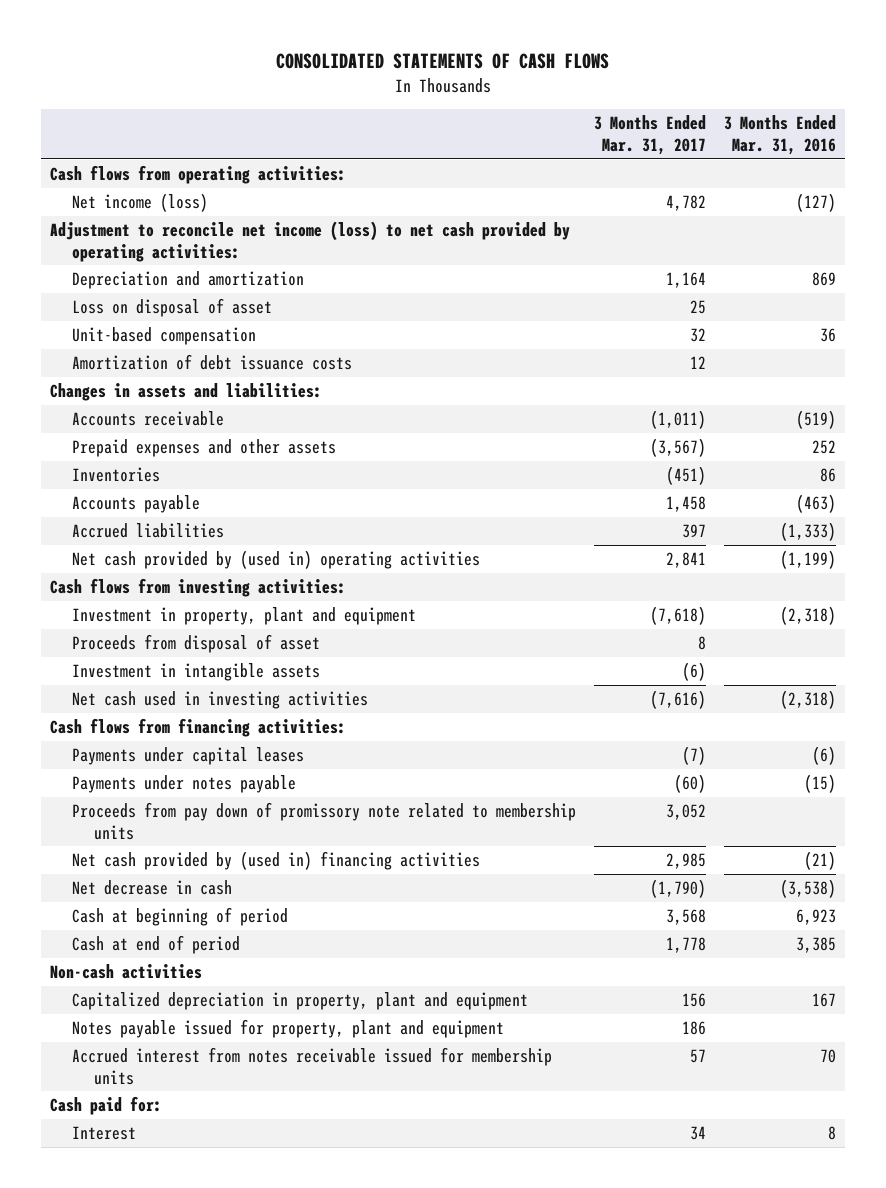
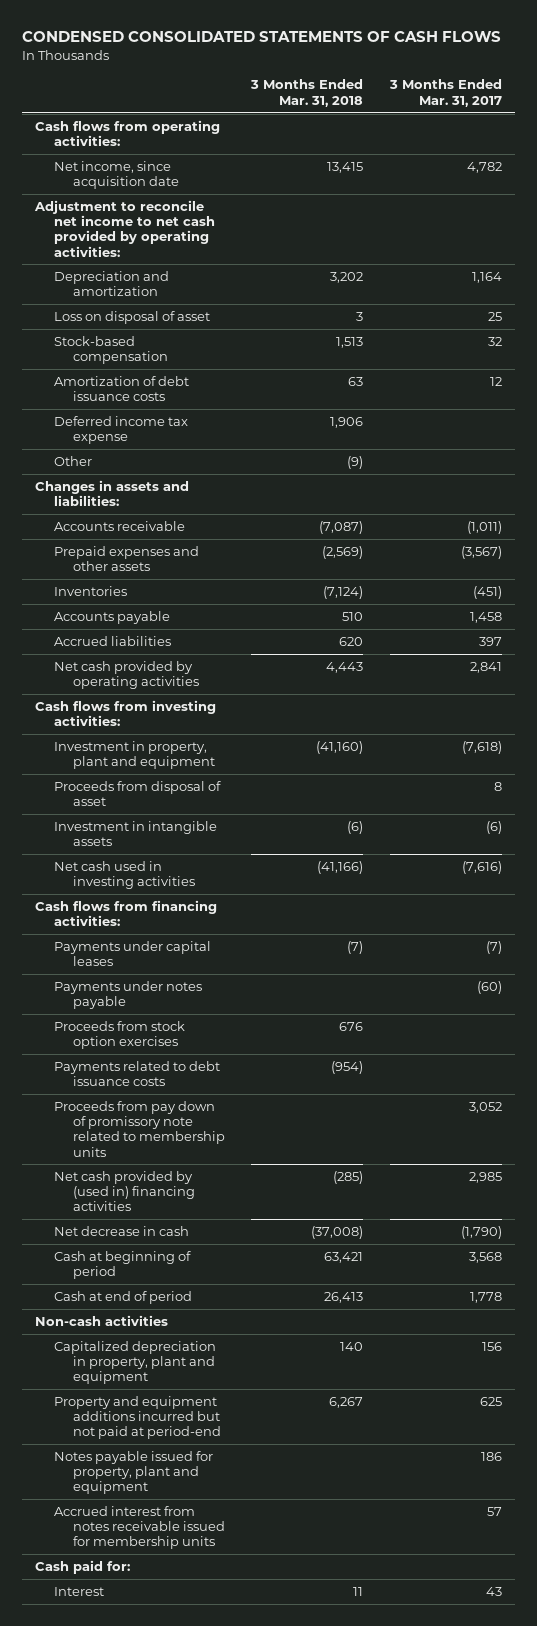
[275,52,609,69] CONSOLIDATED STATEMENTS OF CASH FLOWS -> [21,31,501,43] CONDENSED CONSOLIDATED STATEMENTS OF CASH FLOWS
[723,115,836,155] 3 Months Ended Mar. 31, 2016 -> none
none -> [250,79,364,107] 3 Months Ended Mar. 31, 2018
[71,193,208,213] Net income (loss) -> [53,160,179,190] Net income, since acquisition date
[49,221,570,262] Adjustment to reconcile net income (loss) to net cash provided by operating activities: -> [34,199,215,257] Adjustment to reconcile net income to net cash provided by operating activities:
[71,327,256,346] Unit-based compensation -> [53,335,168,365] Stock-based compensation
none -> [53,415,188,445] Deferred income tax expense
none -> [53,455,92,466] Other
[71,550,480,570] Net cash provided by (used in) operating activities -> [53,660,199,690] Net cash provided by operating activities
none -> [53,1020,185,1050] Proceeds from stock option exercises
none -> [53,1060,220,1087] Payments related to debt issuance costs
none -> [53,1395,221,1440] Property and equipment additions incurred but not paid at period-end
[689,1126,706,1141] 34 -> [485,1586,502,1596] 43

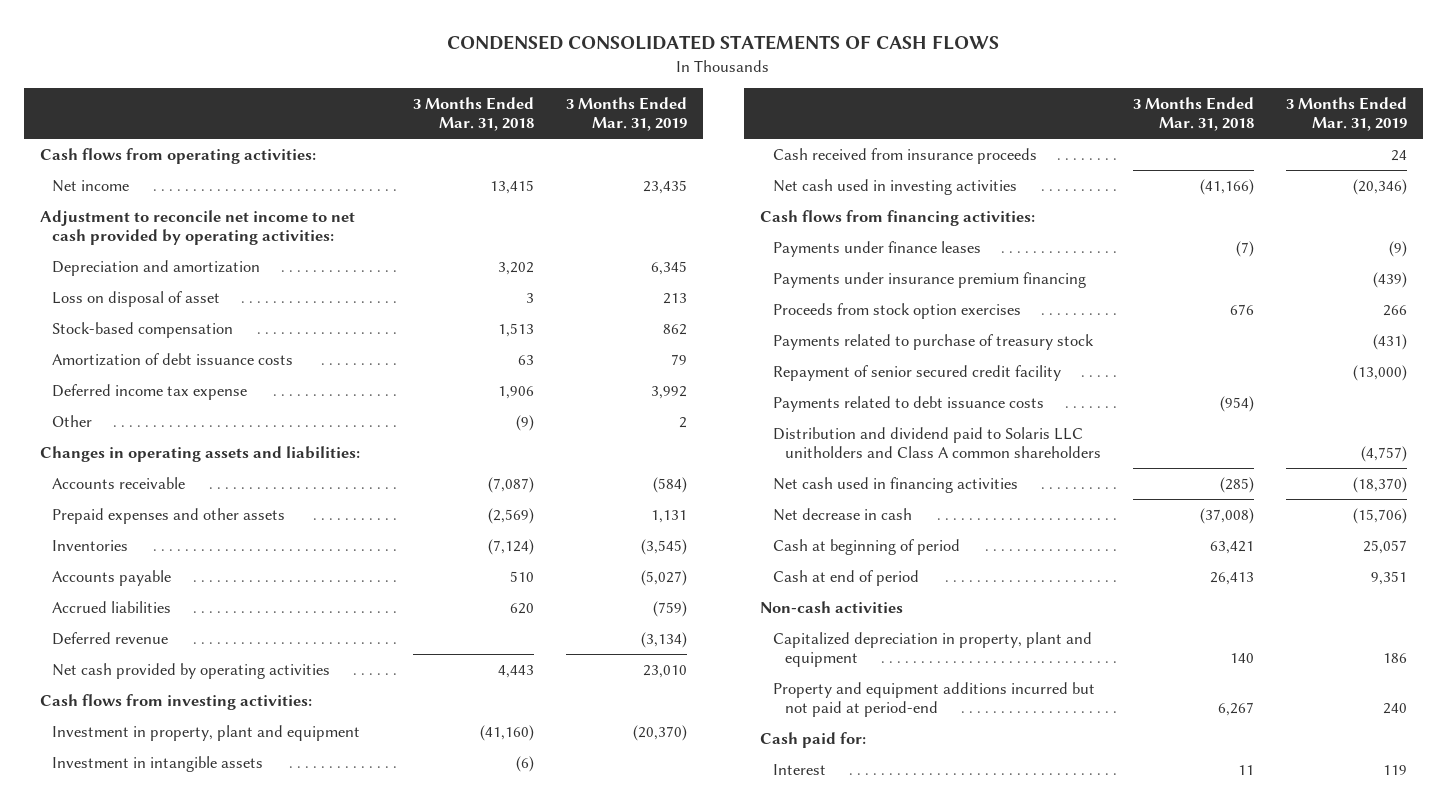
[388,79,502,107] 3 Months Ended Mar. 31, 2017 -> none
none -> [565,96,687,132] 3 Months Ended Mar. 31, 2019
[53,160,179,190] Net income, since acquisition date -> [52,179,130,192] Net income
[35,479,190,507] Changes in assets and liabilities: -> [39,445,360,462] Changes in operating assets and liabilities:
none -> [52,631,169,645] Deferred revenue
[53,780,221,807] Proceeds from disposal of asset -> none
none -> [772,147,1037,164] Cash received from insurance proceeds
[53,980,202,1010] Payments under notes payable -> none
[53,940,211,967] Payments under capital leases -> [772,240,981,257] Payments under finance leases
none -> [772,271,1086,288] Payments under insurance premium financing
none -> [772,333,1094,350] Payments related to purchase of treasury stock
none -> [772,364,1061,381] Repayment of senior secured credit facility
[53,1100,225,1157] Proceeds from pay down of promissory note related to membership units -> none
none -> [772,426,1102,459] Distribution and dividend paid to Solaris LLC unitholders and Class A common shareholders
[53,1170,195,1212] Net cash provided by (used in) financing activities -> [772,476,1018,493] Net cash used in financing activities
[53,1450,213,1495] Notes payable issued for property, plant and equipment -> none
[53,1505,225,1550] Accrued interest from notes receivable issued for membership units -> none

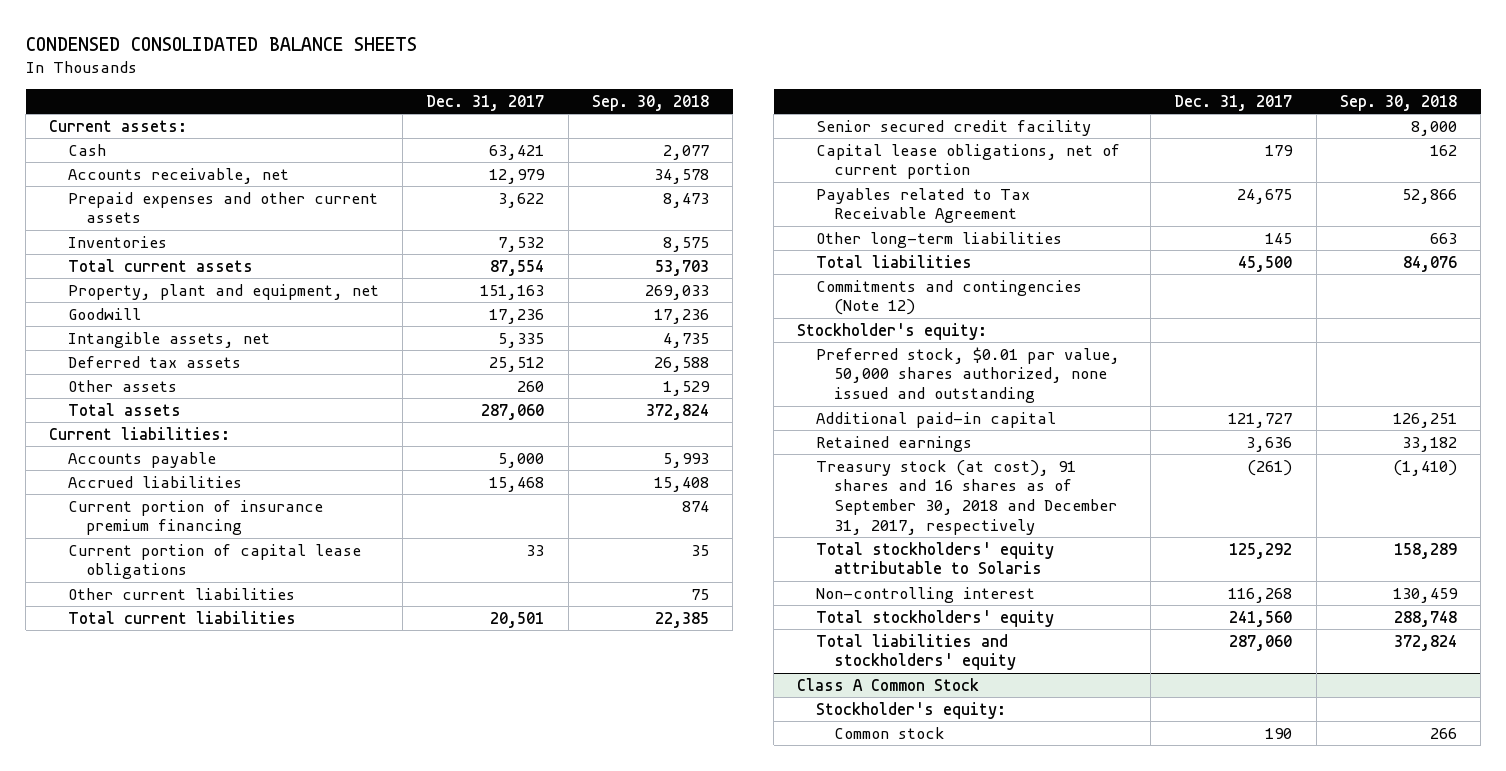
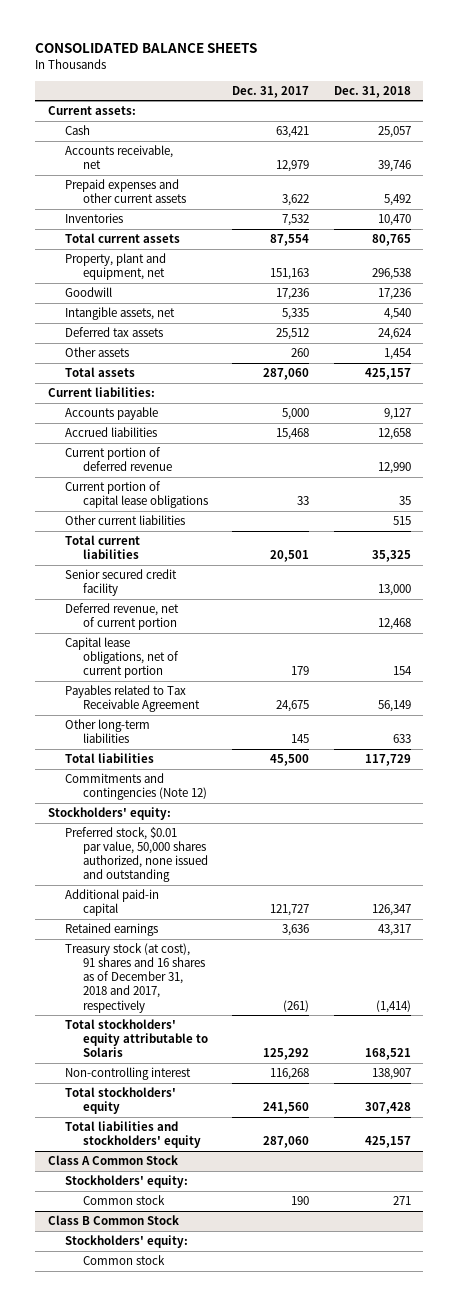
[25,36,417,51] CONDENSED CONSOLIDATED BALANCE SHEETS -> [35,43,258,54] CONSOLIDATED BALANCE SHEETS
[591,94,709,111] Sep. 30, 2018 -> none
none -> [333,85,411,98] Dec. 31, 2018
[67,499,323,536] Current portion of insurance premium financing -> none
none -> [65,447,172,472] Current portion of deferred revenue
none -> [65,603,180,631] Deferred revenue, net of current portion
[797,322,988,340] Stockholder's equity: -> [47,807,171,821] Stockholders' equity:
[815,459,1118,535] Treasury stock (at cost), 91 shares and 16 shares as of September 30, 2018 and December 31, 2017, respectively -> [65,943,205,1013] Treasury stock (at cost), 91 shares and 16 shares as of December 31, 2018 and 2017, respectively
[815,701,1006,719] Stockholder's equity: -> [65,1175,189,1189] Stockholders' equity:
none -> [47,1215,179,1226] Class B Common Stock
none -> [65,1235,189,1249] Stockholders' equity:
none -> [82,1255,165,1266] Common stock

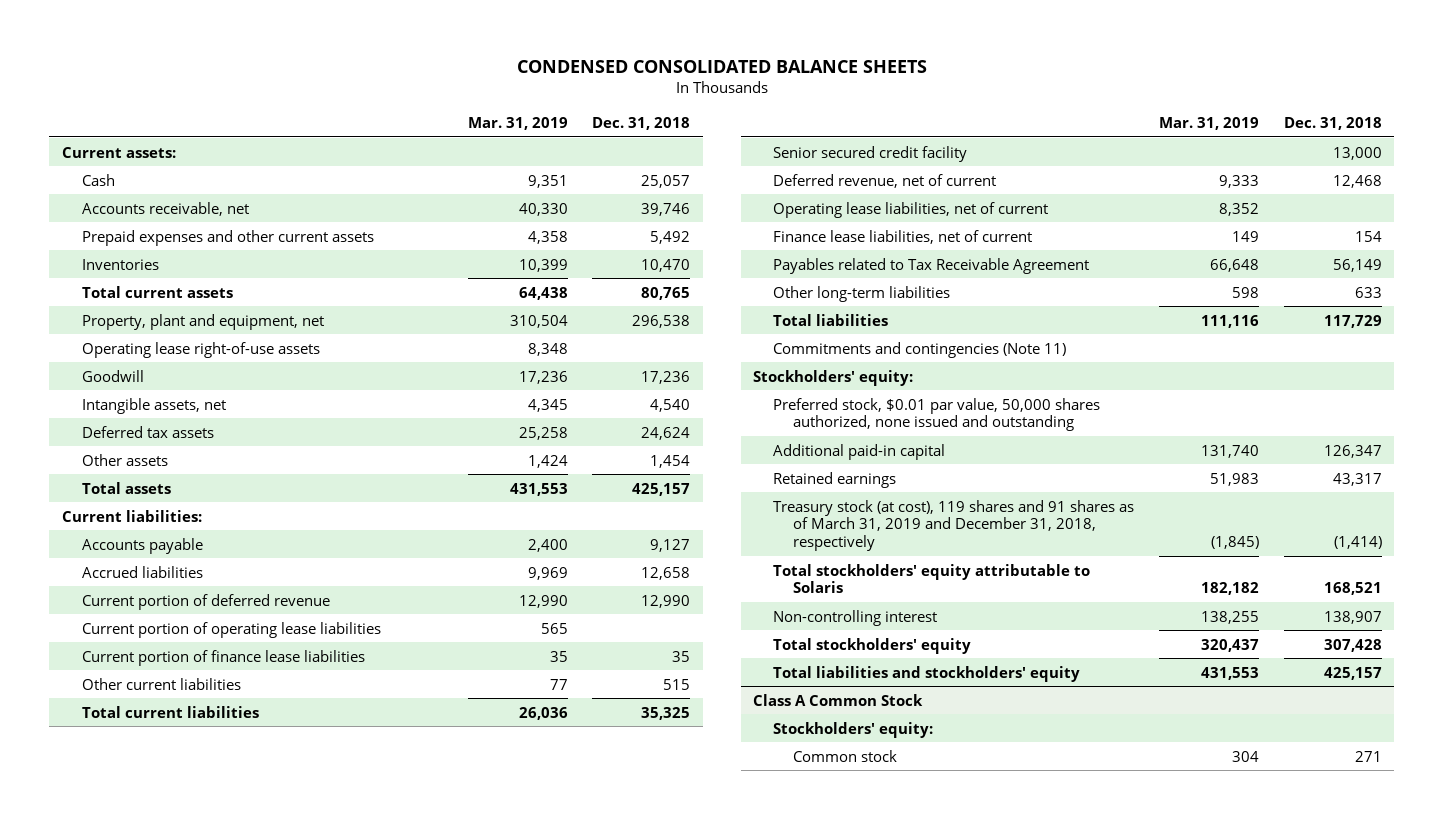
[35,43,258,54] CONSOLIDATED BALANCE SHEETS -> [516,59,927,73] CONDENSED CONSOLIDATED BALANCE SHEETS
[232,85,310,98] Dec. 31, 2017 -> none
none -> [467,117,568,131] Mar. 31, 2019
none -> [81,341,320,358] Operating lease right-of-use assets
none -> [81,621,381,638] Current portion of operating lease liabilities
[65,481,208,509] Current portion of capital lease obligations -> [81,649,365,666] Current portion of finance lease liabilities
[65,603,180,631] Deferred revenue, net of current portion -> [773,173,997,188] Deferred revenue, net of current
none -> [773,201,1049,218] Operating lease liabilities, net of current
[65,637,179,679] Capital lease obligations, net of current portion -> [773,229,1033,244] Finance lease liabilities, net of current
[65,773,207,801] Commitments and contingencies (Note 12) -> [773,341,1067,358] Commitments and contingencies (Note 11)
[65,943,205,1013] Treasury stock (at cost), 91 shares and 16 shares as of December 31, 2018 and 2017, respectively -> [773,499,1135,551] Treasury stock (at cost), 119 shares and 91 shares as of March 31, 2019 and December 31, 2018, respectively
[47,1215,179,1226] Class B Common Stock -> none
[65,1235,189,1249] Stockholders' equity: -> none
[82,1255,165,1266] Common stock -> none

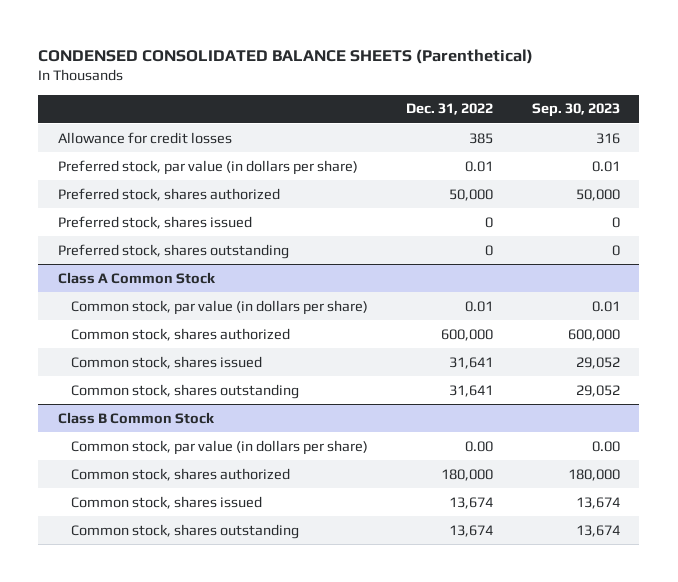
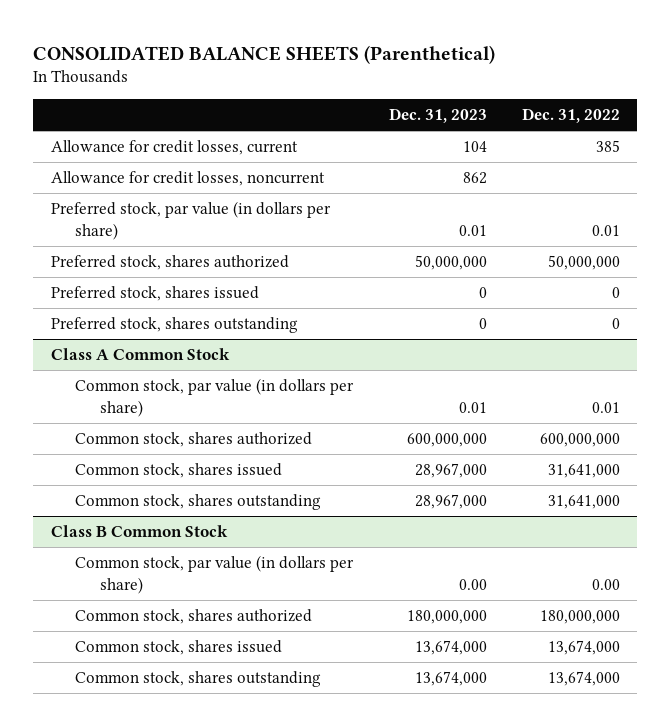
[38,48,534,64] CONDENSED CONSOLIDATED BALANCE SHEETS (Parenthetical) -> [33,44,496,64] CONSOLIDATED BALANCE SHEETS (Parenthetical)
[531,103,620,118] Sep. 30, 2023 -> none
none -> [388,108,487,124] Dec. 31, 2023
[57,131,232,144] Allowance for credit losses -> [50,140,298,156] Allowance for credit losses, current
none -> [50,171,325,187] Allowance for credit losses, noncurrent
[449,188,494,201] 50,000 -> [547,255,620,271] 50,000,000
[441,328,494,341] 600,000 -> [539,433,620,448] 600,000,000
[449,356,494,369] 31,641 -> [547,464,620,479] 31,641,000
[449,384,494,397] 31,641 -> [547,495,620,510] 31,641,000
[441,468,494,481] 180,000 -> [539,610,620,625] 180,000,000
[449,496,494,509] 13,674 -> [547,640,620,656] 13,674,000
[449,524,494,537] 13,674 -> [547,671,620,687] 13,674,000

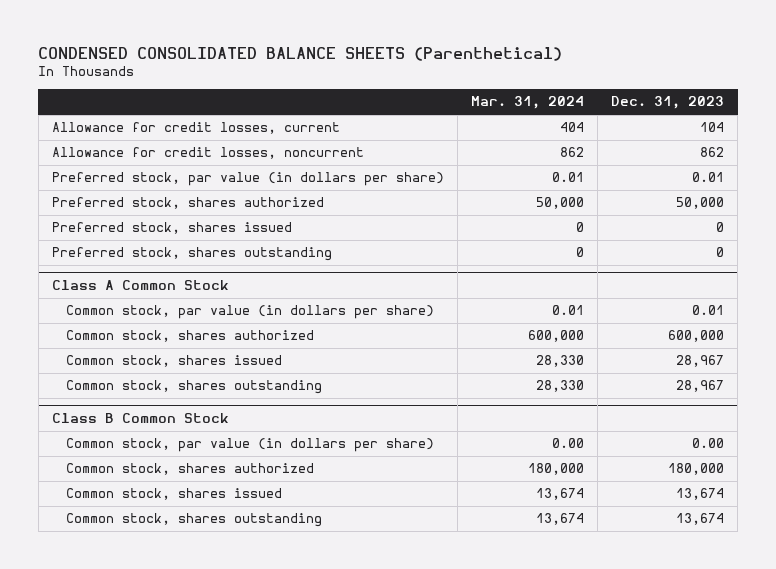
[33,44,496,64] CONSOLIDATED BALANCE SHEETS (Parenthetical) -> [38,46,563,61] CONDENSED CONSOLIDATED BALANCE SHEETS (Parenthetical)
[521,108,620,124] Dec. 31, 2022 -> none
none -> [471,96,585,110] Mar. 31, 2024
[414,255,487,271] 50,000,000 -> [676,197,725,210] 50,000
[406,433,487,448] 600,000,000 -> [668,330,725,343] 600,000
[414,463,487,479] 28,967,000 -> [676,355,725,368] 28,967
[414,494,487,510] 28,967,000 -> [676,380,725,393] 28,967
[406,610,487,625] 180,000,000 -> [668,463,725,476] 180,000
[414,640,487,656] 13,674,000 -> [676,488,725,501] 13,674
[414,671,487,687] 13,674,000 -> [676,513,725,526] 13,674

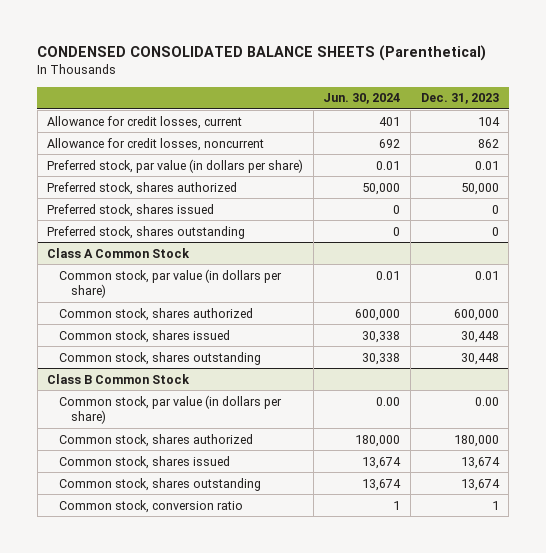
[471,96,585,110] Mar. 31, 2024 -> none
none -> [323,93,401,105] Jun. 30, 2024
[676,355,725,368] 28,967 -> [460,330,499,343] 30,448
[676,380,725,393] 28,967 -> [460,352,499,365] 30,448
none -> [59,499,244,513] Common stock, conversion ratio

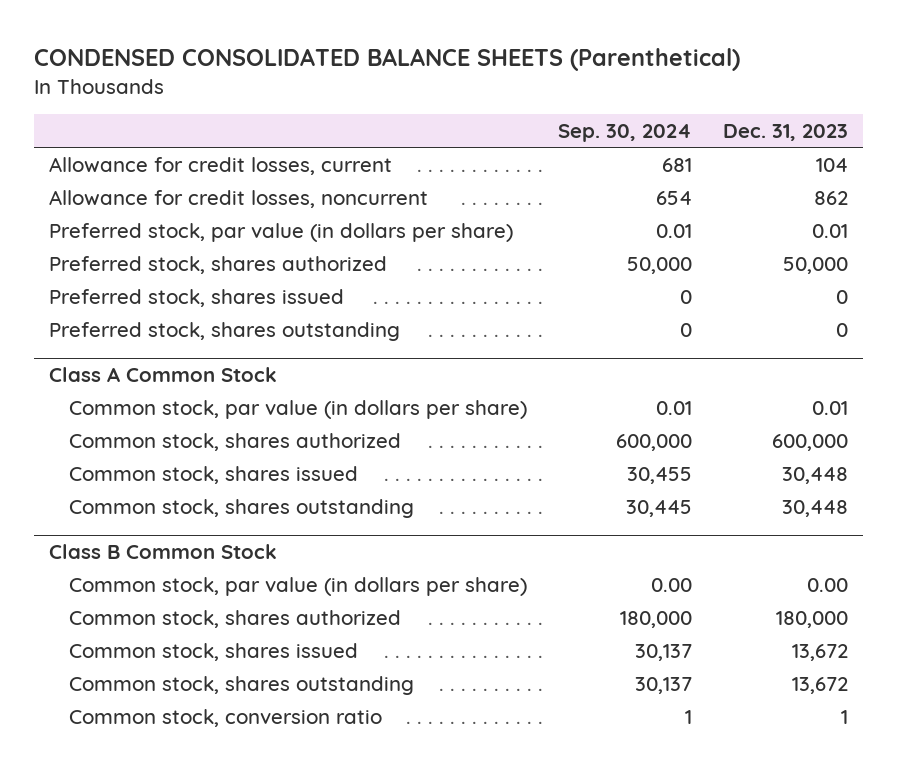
[323,93,401,105] Jun. 30, 2024 -> none
none -> [557,124,692,143] Sep. 30, 2024
[460,456,500,469] 13,674 -> [791,643,848,661] 13,672
[460,478,500,491] 13,674 -> [791,676,848,694] 13,672

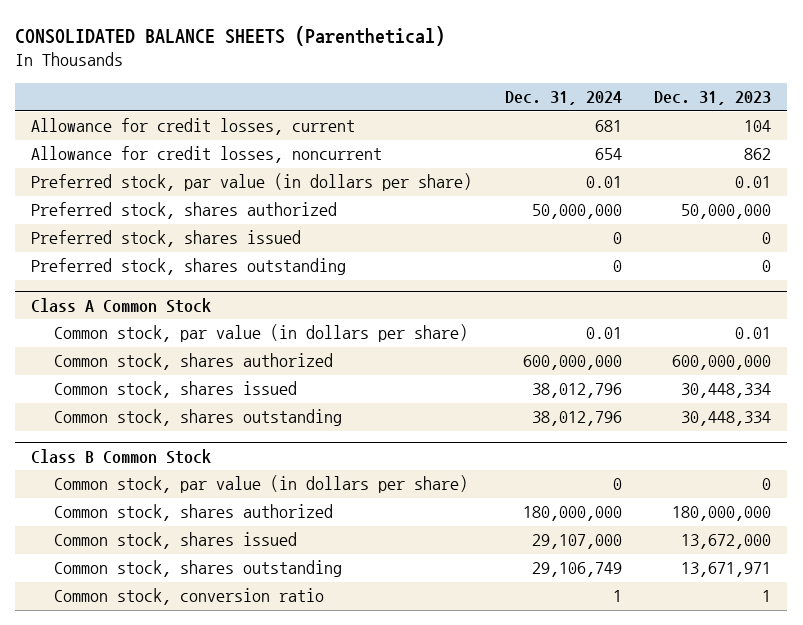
[33,47,740,71] CONDENSED CONSOLIDATED BALANCE SHEETS (Parenthetical) -> [15,26,446,47] CONSOLIDATED BALANCE SHEETS (Parenthetical)
[557,124,692,143] Sep. 30, 2024 -> none
none -> [504,91,622,106] Dec. 31, 2024
[782,256,848,274] 50,000 -> [681,204,772,220] 50,000,000
[771,433,848,451] 600,000 -> [672,355,772,371] 600,000,000
[781,466,848,484] 30,448 -> [681,383,772,399] 30,448,334
[781,499,848,517] 30,448 -> [681,411,772,427] 30,448,334
[806,577,848,592] 0.00 -> [762,478,772,491] 0
[775,610,848,628] 180,000 -> [672,506,772,522] 180,000,000
[791,643,848,661] 13,672 -> [681,534,772,550] 13,672,000
[791,676,848,694] 13,672 -> [681,562,772,578] 13,671,971

